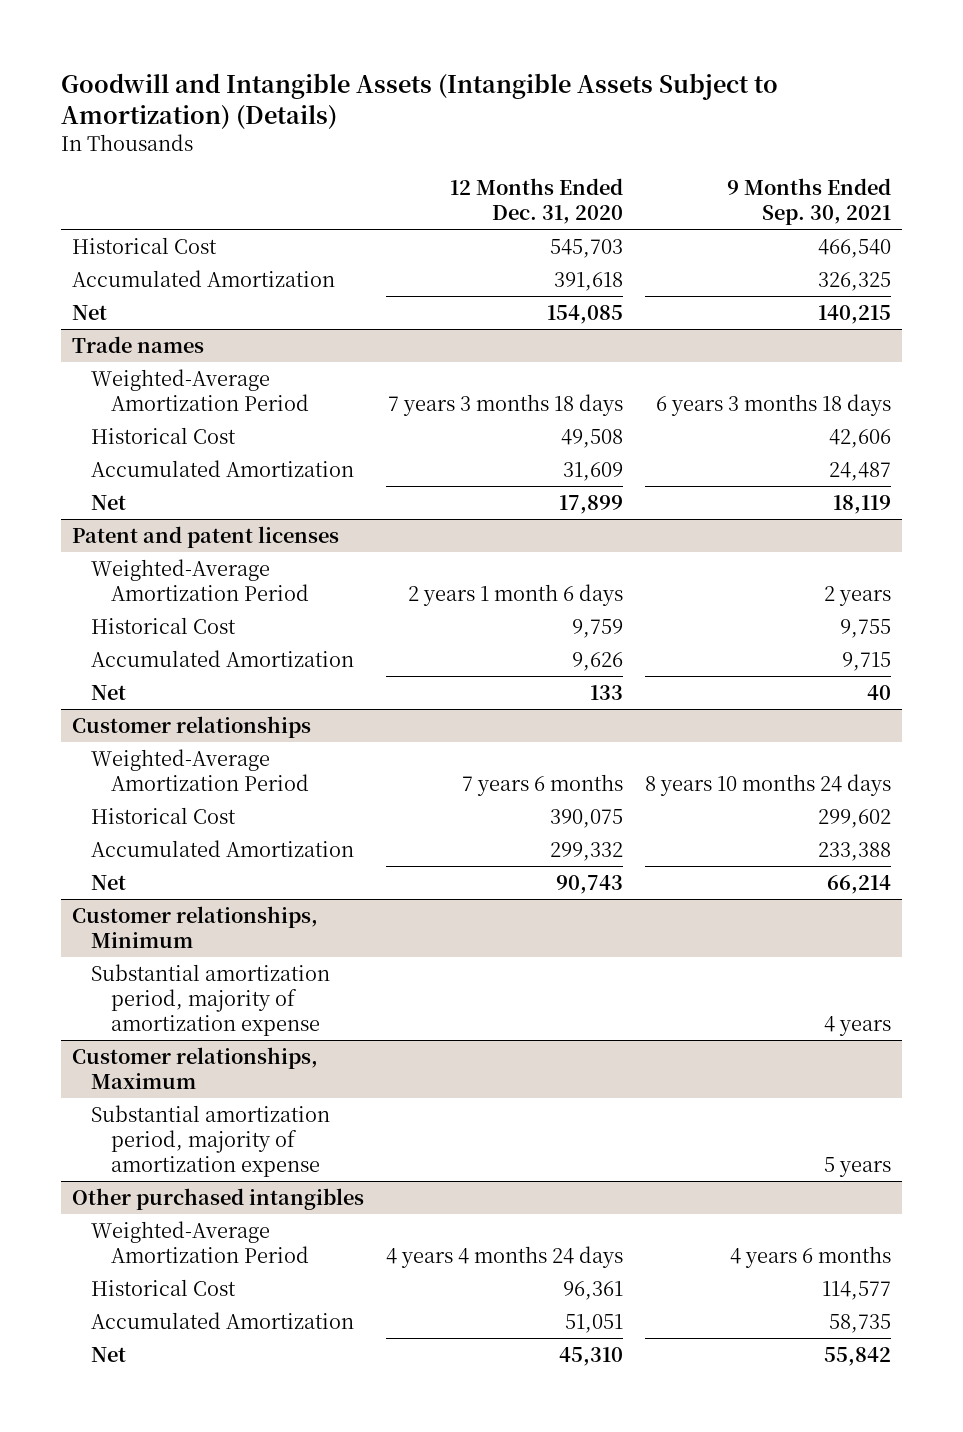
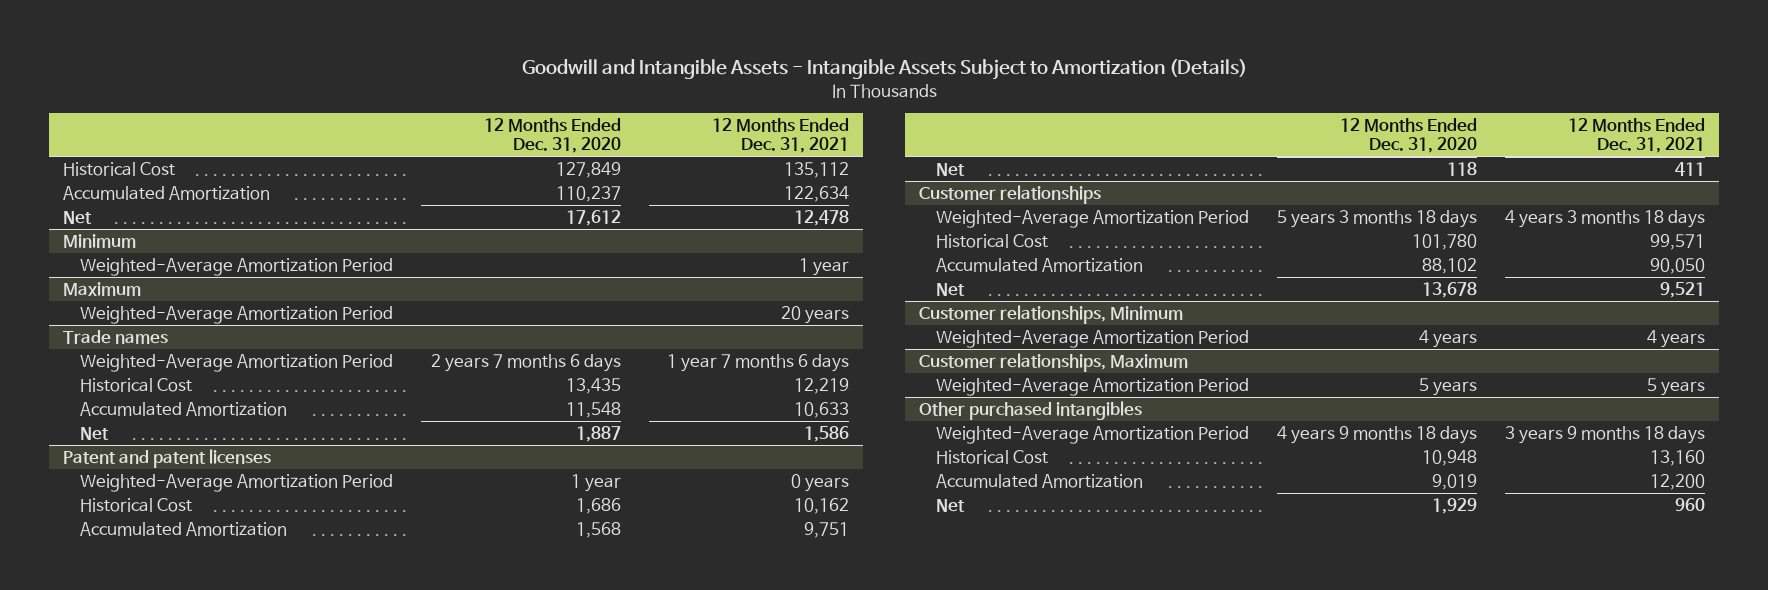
[61,72,779,129] Goodwill and Intangible Assets (Intangible Assets Subject to Amortization) (Details) -> [521,59,1247,81] Goodwill and Intangible Assets - Intangible Assets Subject to Amortization (Details)
[727,178,892,226] 9 Months Ended Sep. 30, 2021 -> none
none -> [712,118,850,154] 12 Months Ended Dec. 31, 2021
[550,238,624,258] 545,703 -> [556,161,622,178] 127,849
[554,271,624,291] 391,618 -> [556,185,622,202] 110,237
[547,304,624,324] 154,085 -> [566,209,622,226] 17,612
none -> [62,233,136,248] Minimum
none -> [80,257,394,276] Weighted-Average Amortization Period
none -> [62,281,141,296] Maximum
none -> [80,305,394,324] Weighted-Average Amortization Period
[388,393,624,416] 7 years 3 months 18 days -> [431,353,622,372] 2 years 7 months 6 days
[561,428,624,448] 49,508 -> [566,377,622,394] 13,435
[563,461,624,481] 31,609 -> [566,401,622,418] 11,548
[559,494,624,514] 17,899 -> [576,425,622,442] 1,887
[408,583,624,606] 2 years 1 month 6 days -> [571,473,622,492] 1 year
[572,618,624,638] 9,759 -> [576,497,622,514] 1,686
[572,651,624,671] 9,626 -> [576,521,622,538] 1,568
[590,684,624,700] 133 -> [1447,161,1478,176] 118
[462,773,624,796] 7 years 6 months -> [1277,209,1478,228] 5 years 3 months 18 days
[550,808,624,828] 390,075 -> [1412,233,1478,250] 101,780
[550,841,624,861] 299,332 -> [1422,257,1478,274] 88,102
[556,874,624,894] 90,743 -> [1422,281,1478,298] 13,678
[91,963,331,1037] Substantial amortization period, majority of amortization expense -> none
none -> [936,329,1250,348] Weighted-Average Amortization Period
[91,1104,331,1178] Substantial amortization period, majority of amortization expense -> none
none -> [936,377,1250,396] Weighted-Average Amortization Period
[386,1245,624,1268] 4 years 4 months 24 days -> [1277,425,1478,444] 4 years 9 months 18 days
[563,1280,624,1300] 96,361 -> [1422,449,1478,466] 10,948
[565,1313,624,1333] 51,051 -> [1432,473,1478,490] 9,019
[559,1346,624,1366] 45,310 -> [1432,497,1478,514] 1,929

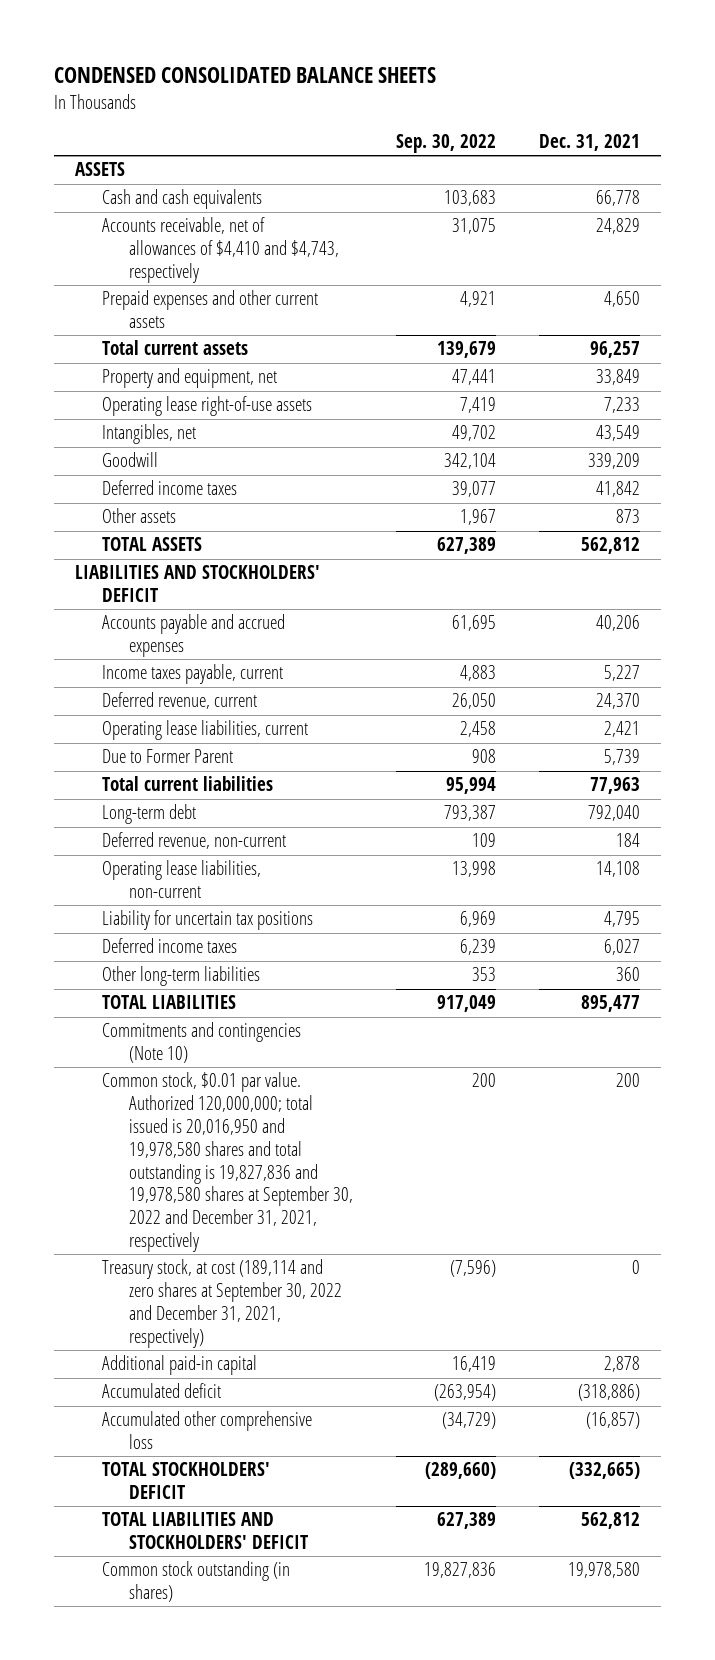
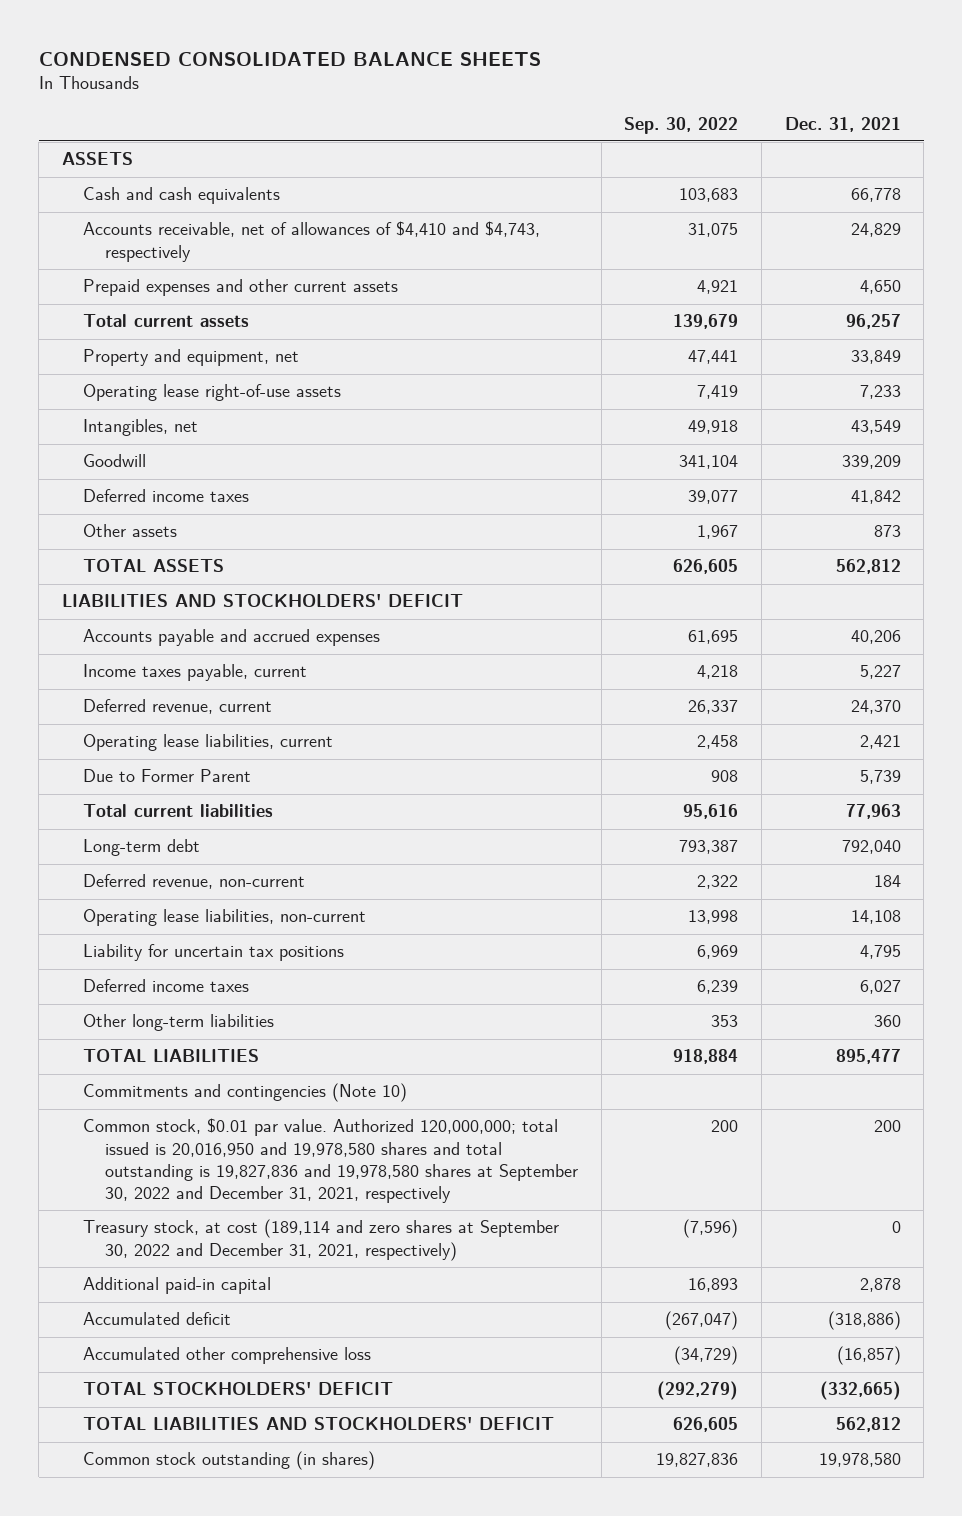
[451,425,496,442] 49,702 -> [688,420,739,435] 49,918
[443,453,496,470] 342,104 -> [679,455,739,470] 341,104
[436,537,496,555] 627,389 -> [673,559,739,575] 626,605
[459,665,496,682] 4,883 -> [697,665,739,680] 4,218
[451,693,496,710] 26,050 -> [688,700,739,715] 26,337
[445,777,496,795] 95,994 -> [683,804,739,820] 95,616
[471,833,496,848] 109 -> [697,875,739,890] 2,322
[436,995,496,1013] 917,049 -> [673,1049,739,1065] 918,884
[451,1356,496,1373] 16,419 -> [688,1278,739,1293] 16,893
[433,1384,496,1402] (263,954) -> [665,1311,739,1331] (267,047)
[424,1462,496,1480] (289,660) -> [657,1381,739,1401] (292,279)
[436,1512,496,1530] 627,389 -> [673,1417,739,1433] 626,605

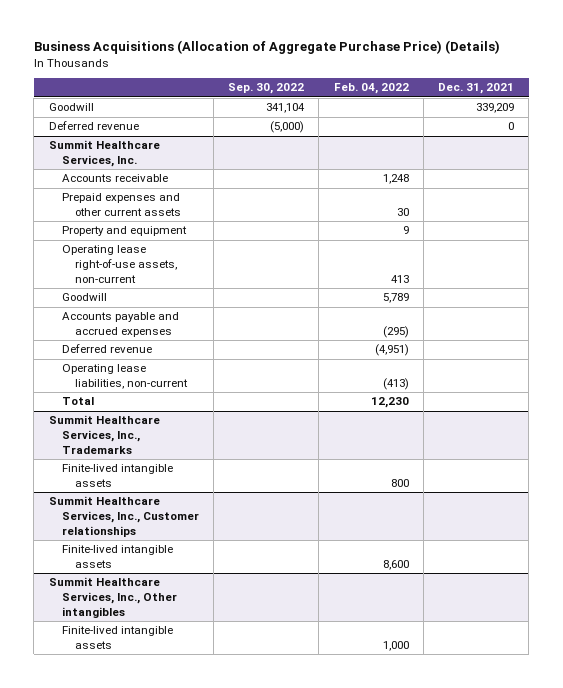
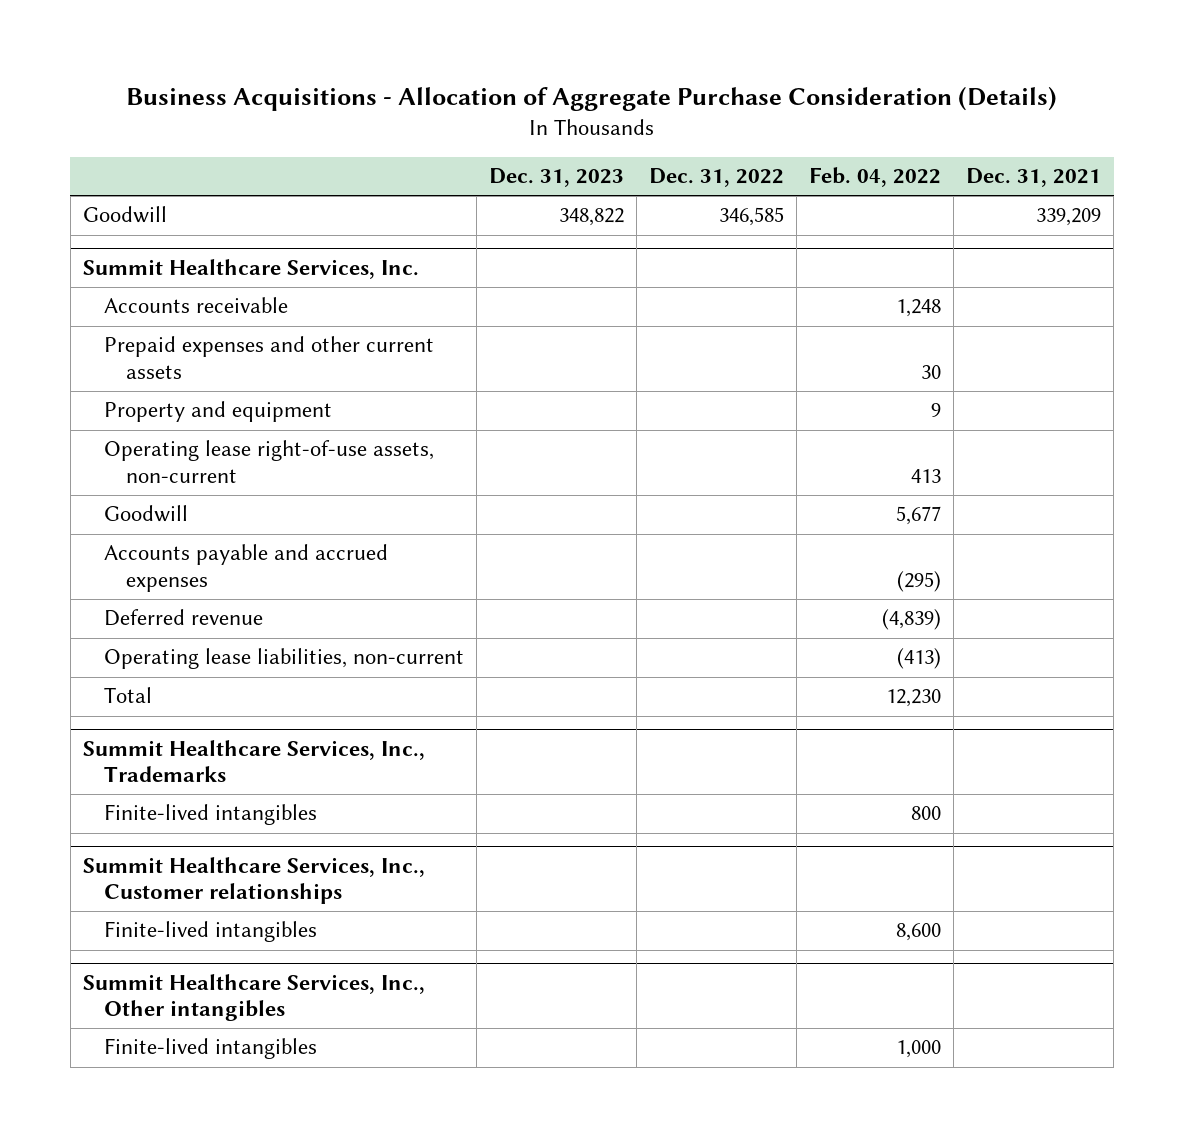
[33,40,500,55] Business Acquisitions (Allocation of Aggregate Purchase Price) (Details) -> [126,85,1058,111] Business Acquisitions - Allocation of Aggregate Purchase Consideration (Details)
[228,83,305,95] Sep. 30, 2022 -> none
none -> [489,168,625,188] Dec. 31, 2023
none -> [649,168,785,188] Dec. 31, 2022
[48,121,139,131] Deferred revenue -> none
[382,293,409,304] 5,789 -> [896,506,942,526] 5,677
[374,344,409,357] (4,951) -> [882,609,942,631] (4,839)
[61,464,173,488] Finite-lived intangible assets -> [104,804,318,826] Finite-lived intangibles
[61,545,173,569] Finite-lived intangible assets -> [104,921,318,943] Finite-lived intangibles
[61,626,173,650] Finite-lived intangible assets -> [104,1038,318,1060] Finite-lived intangibles

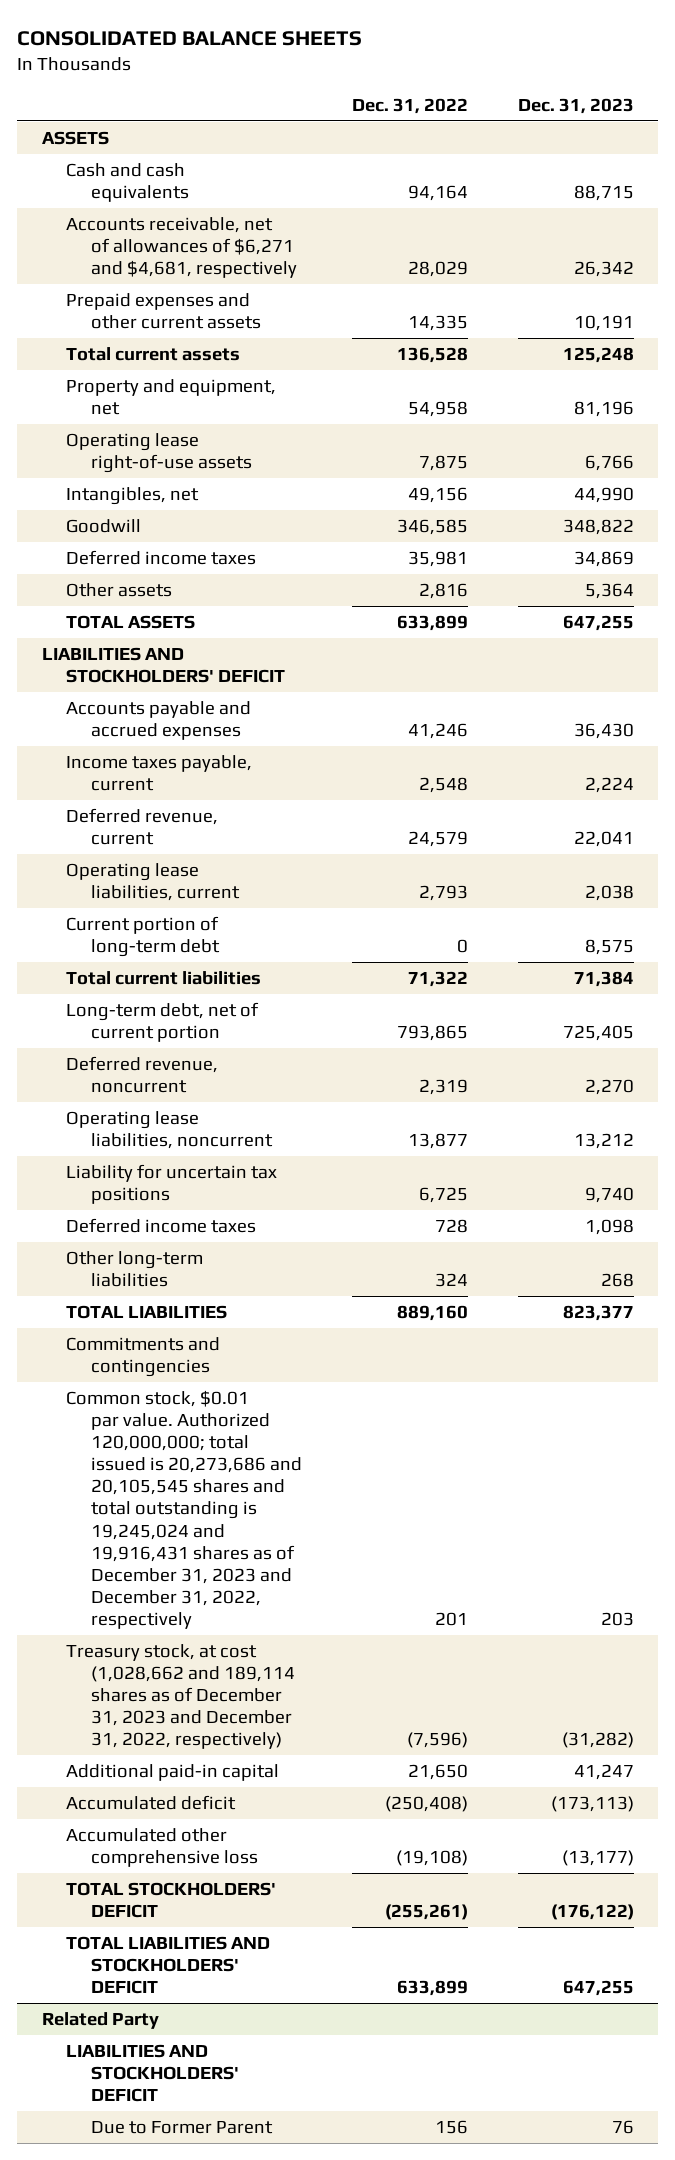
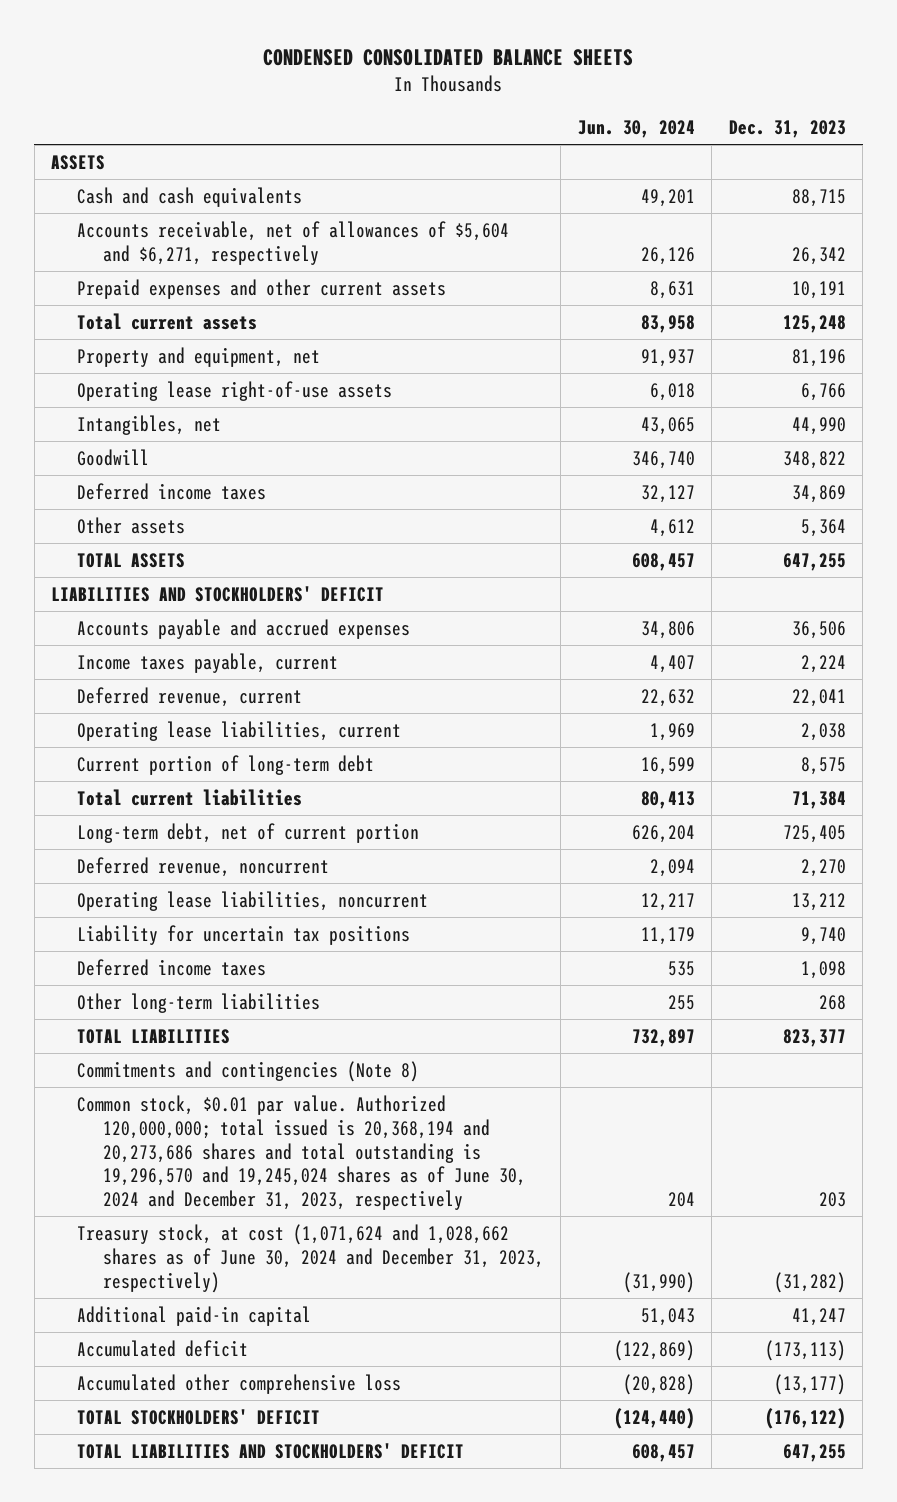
[16,31,362,47] CONSOLIDATED BALANCE SHEETS -> [263,48,634,66] CONDENSED CONSOLIDATED BALANCE SHEETS
[352,97,469,114] Dec. 31, 2022 -> none
none -> [577,120,695,139] Jun. 30, 2024
[66,216,298,279] Accounts receivable, net of allowances of $6,271 and $4,681, respectively -> [76,220,509,265] Accounts receivable, net of allowances of $5,604 and $6,271, respectively
[573,723,634,740] 36,430 -> [791,620,846,639] 36,506
[66,1336,221,1378] Commitments and contingencies -> [76,1060,419,1082] Commitments and contingencies (Note 8)
[66,1389,303,1630] Common stock, $0.01 par value. Authorized 120,000,000; total issued is 20,273,686 and 20,105,545 shares and total outstanding is 19,245,024 and 19,916,431 shares as of December 31, 2023 and December 31, 2022, respectively -> [76,1094,526,1211] Common stock, $0.01 par value. Authorized 120,000,000; total issued is 20,368,194 and 20,273,686 shares and total outstanding is 19,296,570 and 19,245,024 shares as of June 30, 2024 and December 31, 2023, respectively
[66,1643,296,1750] Treasury stock, at cost (1,028,662 and 189,114 shares as of December 31, 2023 and December 31, 2022, respectively) -> [76,1223,544,1293] Treasury stock, at cost (1,071,624 and 1,028,662 shares as of June 30, 2024 and December 31, 2023, respectively)
[41,2011,159,2029] Related Party -> none
[66,2043,240,2103] LIABILITIES AND STOCKHOLDERS' DEFICIT -> none
[91,2120,274,2134] Due to Former Parent -> none

